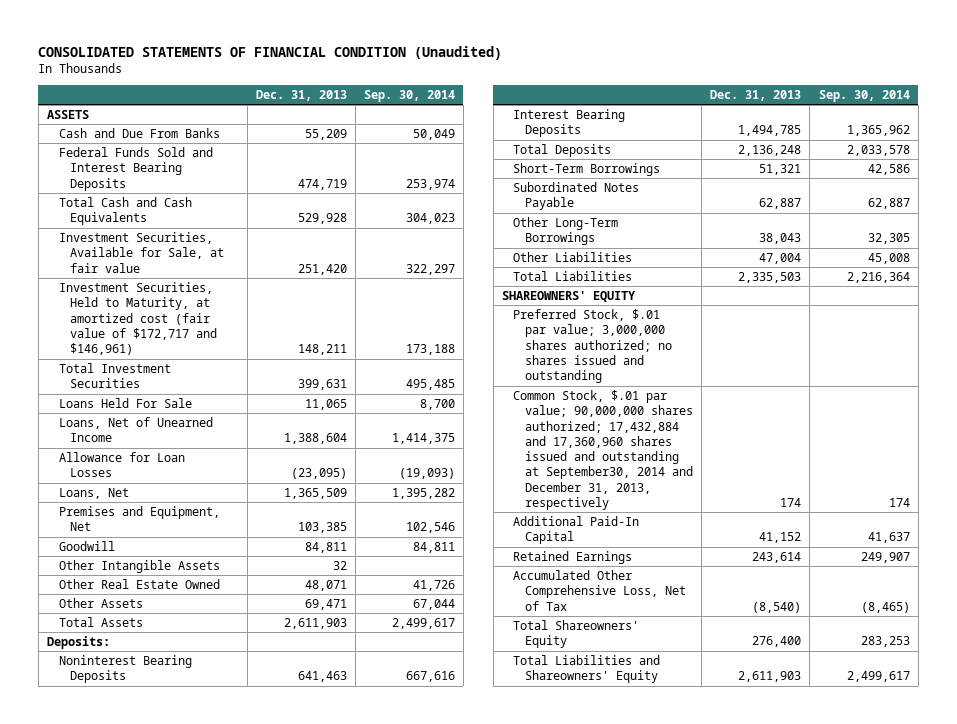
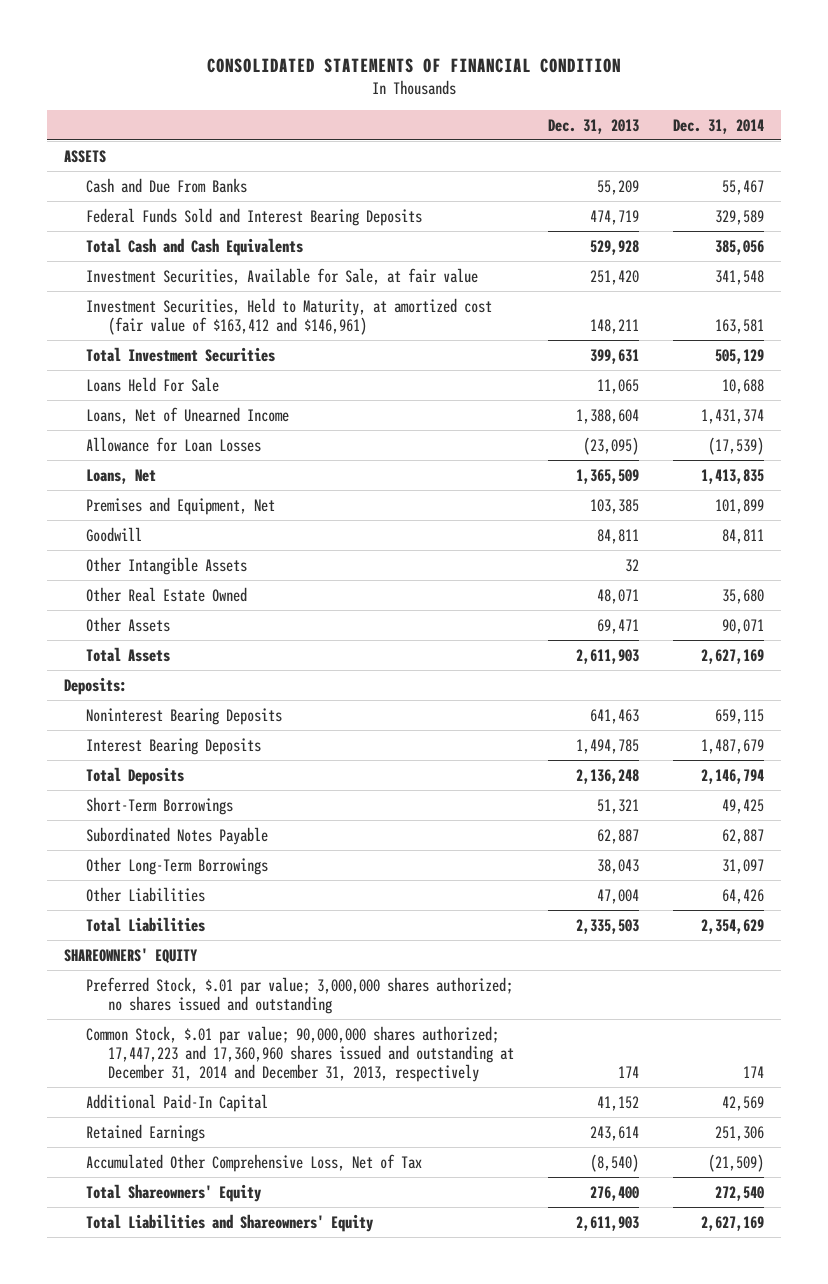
[38,45,503,60] CONSOLIDATED STATEMENTS OF FINANCIAL CONDITION (Unaudited) -> [206,57,621,73] CONSOLIDATED STATEMENTS OF FINANCIAL CONDITION
[363,89,455,102] Sep. 30, 2014 -> none
none -> [672,118,764,134] Dec. 31, 2014
[58,281,218,356] Investment Securities, Held to Maturity, at amortized cost (fair value of $172,717 and $146,961) -> [85,297,492,335] Investment Securities, Held to Maturity, at amortized cost (fair value of $163,412 and $146,961)
[513,389,694,511] Common Stock, $.01 par value; 90,000,000 shares authorized; 17,432,884 and 17,360,960 shares issued and outstanding at September30, 2014 and December 31, 2013, respectively -> [85,1025,514,1083] Common Stock, $.01 par value; 90,000,000 shares authorized; 17,447,223 and 17,360,960 shares issued and outstanding at December 31, 2014 and December 31, 2013, respectively

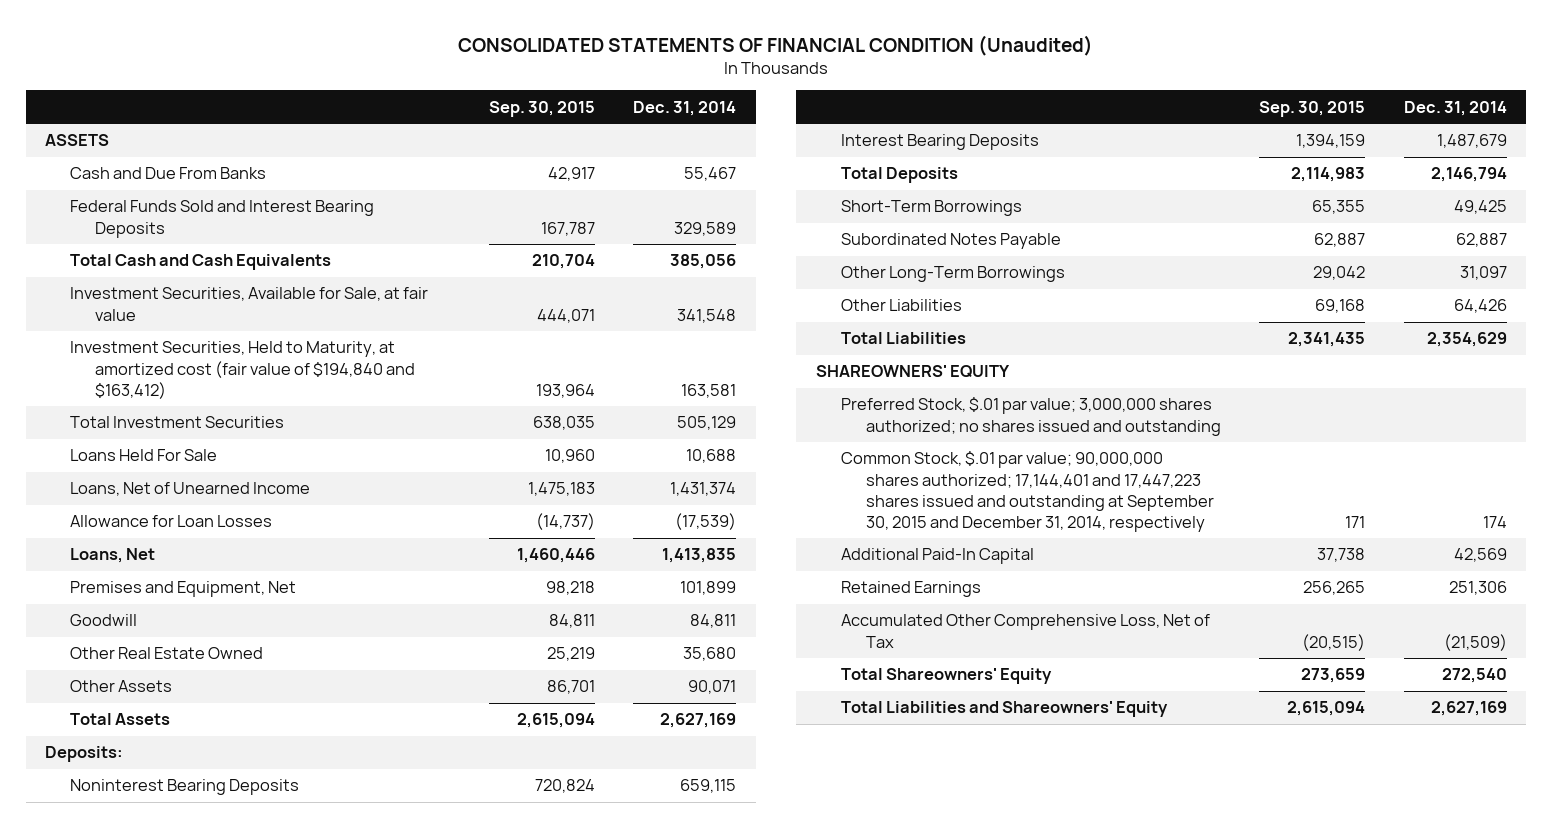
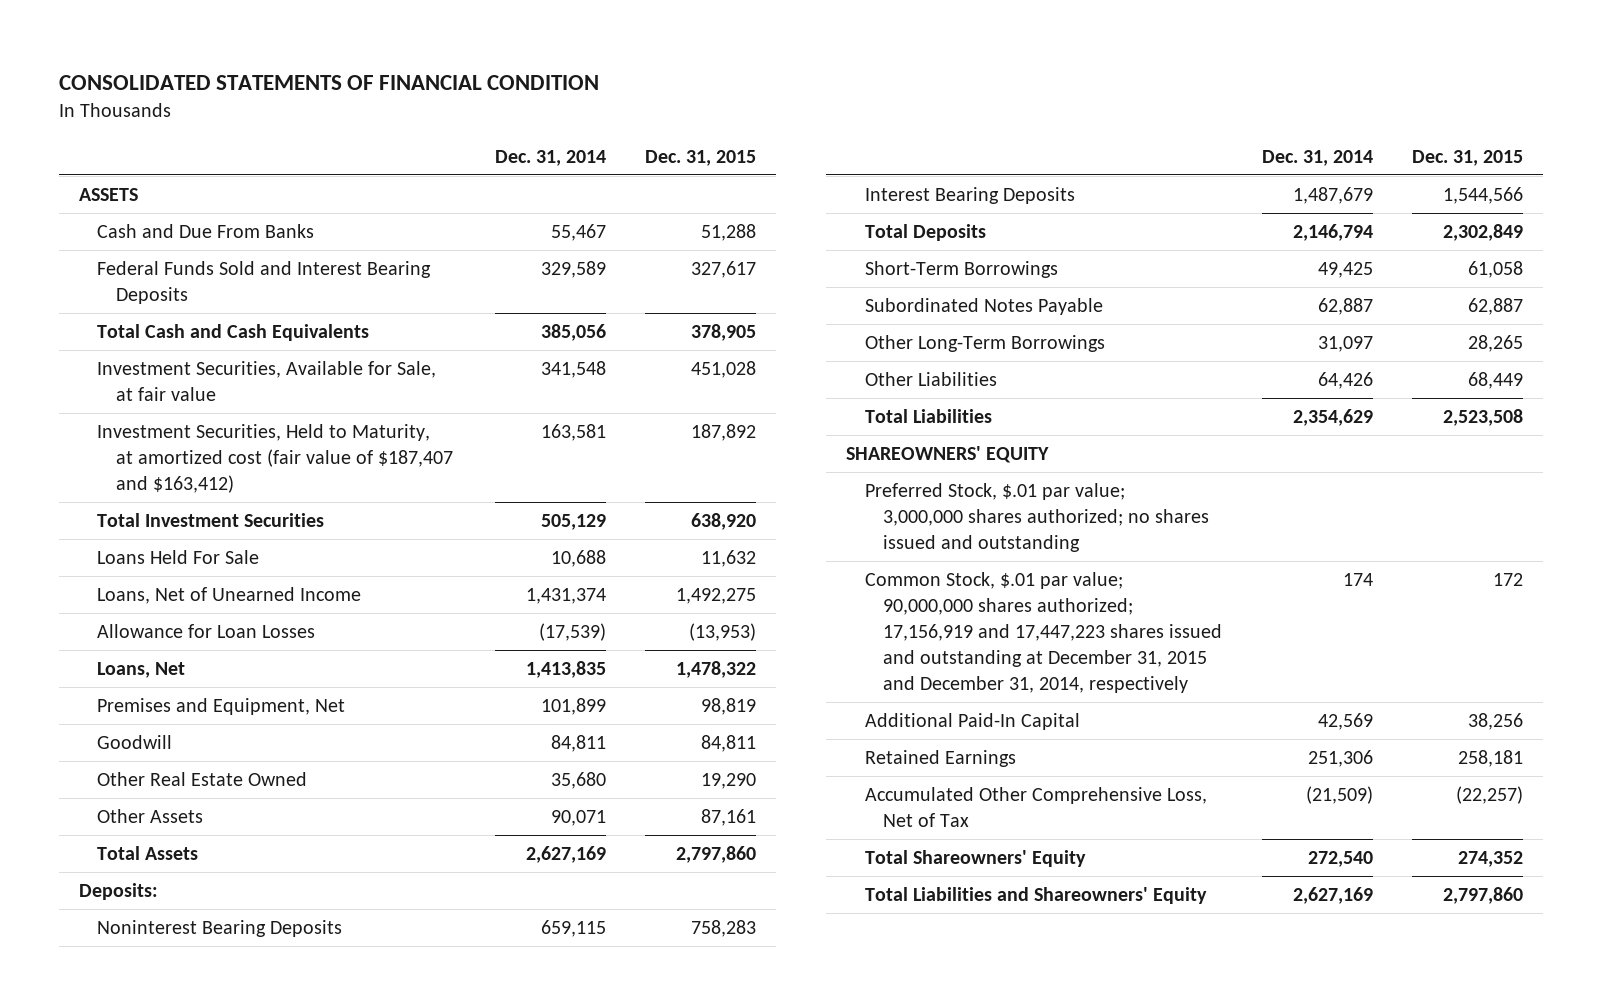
[458,34,1094,56] CONSOLIDATED STATEMENTS OF FINANCIAL CONDITION (Unaudited) -> [59,75,600,91] CONSOLIDATED STATEMENTS OF FINANCIAL CONDITION
[488,100,595,117] Sep. 30, 2015 -> none
none -> [645,149,757,166] Dec. 31, 2015
[70,341,416,399] Investment Securities, Held to Maturity, at amortized cost (fair value of $194,840 and $163,412) -> [97,424,453,494] Investment Securities, Held to Maturity, at amortized cost (fair value of $187,407 and $163,412)
[840,451,1214,532] Common Stock, $.01 par value; 90,000,000 shares authorized; 17,144,401 and 17,447,223 shares issued and outstanding at September 30, 2015 and December 31, 2014, respectively -> [864,572,1223,694] Common Stock, $.01 par value; 90,000,000 shares authorized; 17,156,919 and 17,447,223 shares issued and outstanding at December 31, 2015 and December 31, 2014, respectively

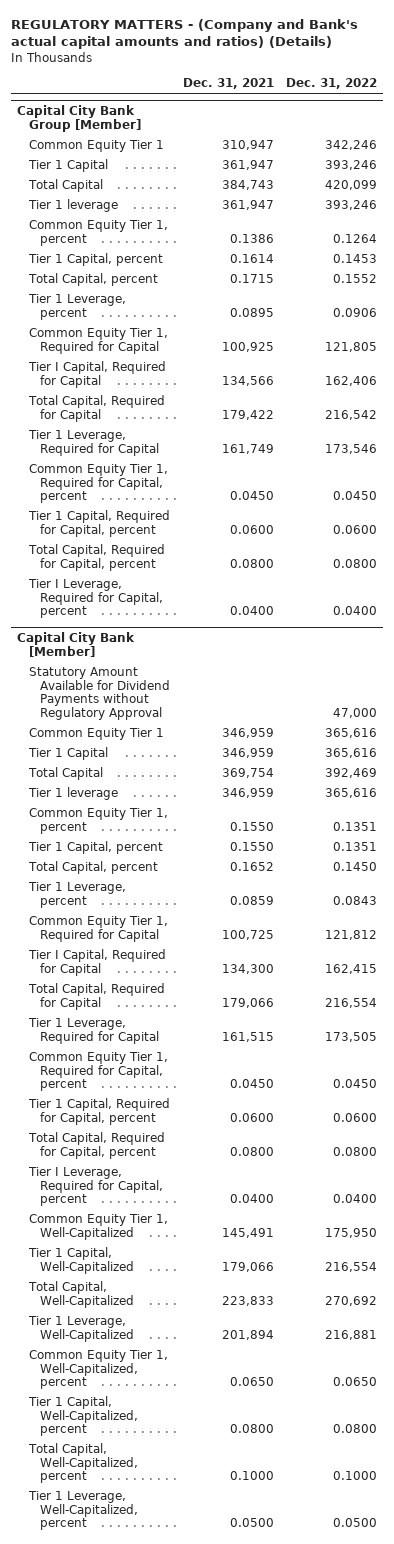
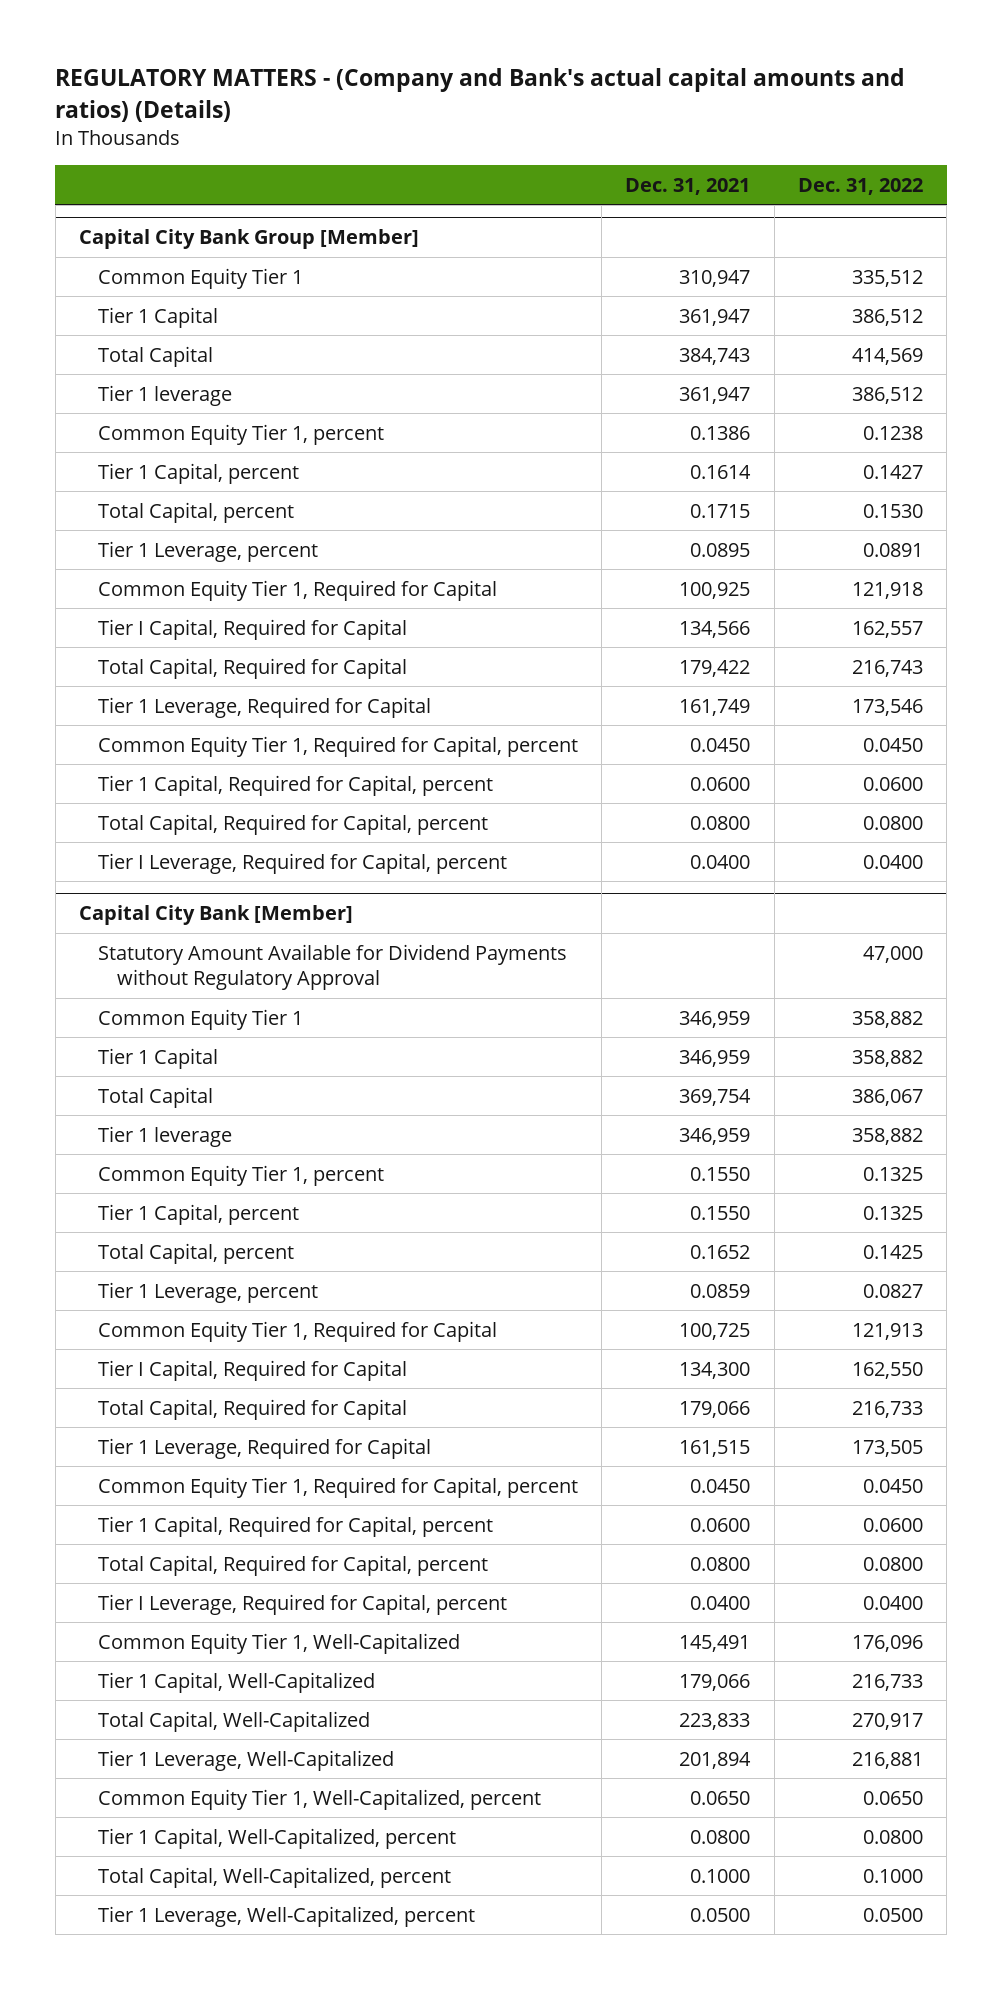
[325,140,378,151] 342,246 -> [851,269,923,287] 335,512
[325,160,378,171] 393,246 -> [851,308,923,326] 386,512
[325,180,378,191] 420,099 -> [851,347,923,365] 414,569
[325,200,378,211] 393,246 -> [851,386,923,404] 386,512
[333,233,378,243] 0.1264 -> [862,425,923,440] 0.1238
[333,254,378,264] 0.1453 -> [862,464,923,479] 0.1427
[333,274,378,284] 0.1552 -> [862,503,923,518] 0.1530
[333,307,378,317] 0.0906 -> [862,542,923,557] 0.0891
[325,341,378,352] 121,805 -> [851,581,923,599] 121,918
[325,375,378,386] 162,406 -> [851,620,923,638] 162,557
[325,409,378,420] 216,542 -> [851,659,923,677] 216,743
[325,728,378,739] 365,616 -> [851,1010,923,1028] 358,882
[325,748,378,759] 365,616 -> [851,1049,923,1067] 358,882
[325,768,378,779] 392,469 -> [851,1088,923,1106] 386,067
[325,788,378,799] 365,616 -> [851,1127,923,1145] 358,882
[333,821,378,831] 0.1351 -> [862,1166,923,1181] 0.1325
[333,842,378,852] 0.1351 -> [862,1205,923,1220] 0.1325
[333,862,378,872] 0.1450 -> [862,1244,923,1259] 0.1425
[333,895,378,905] 0.0843 -> [862,1283,923,1298] 0.0827
[325,929,378,940] 121,812 -> [851,1322,923,1340] 121,913
[325,963,378,974] 162,415 -> [851,1361,923,1379] 162,550
[325,997,378,1008] 216,554 -> [851,1400,923,1418] 216,733
[325,1227,378,1238] 175,950 -> [851,1634,923,1652] 176,096
[325,1261,378,1272] 216,554 -> [851,1673,923,1691] 216,733
[325,1295,378,1306] 270,692 -> [851,1712,923,1730] 270,917

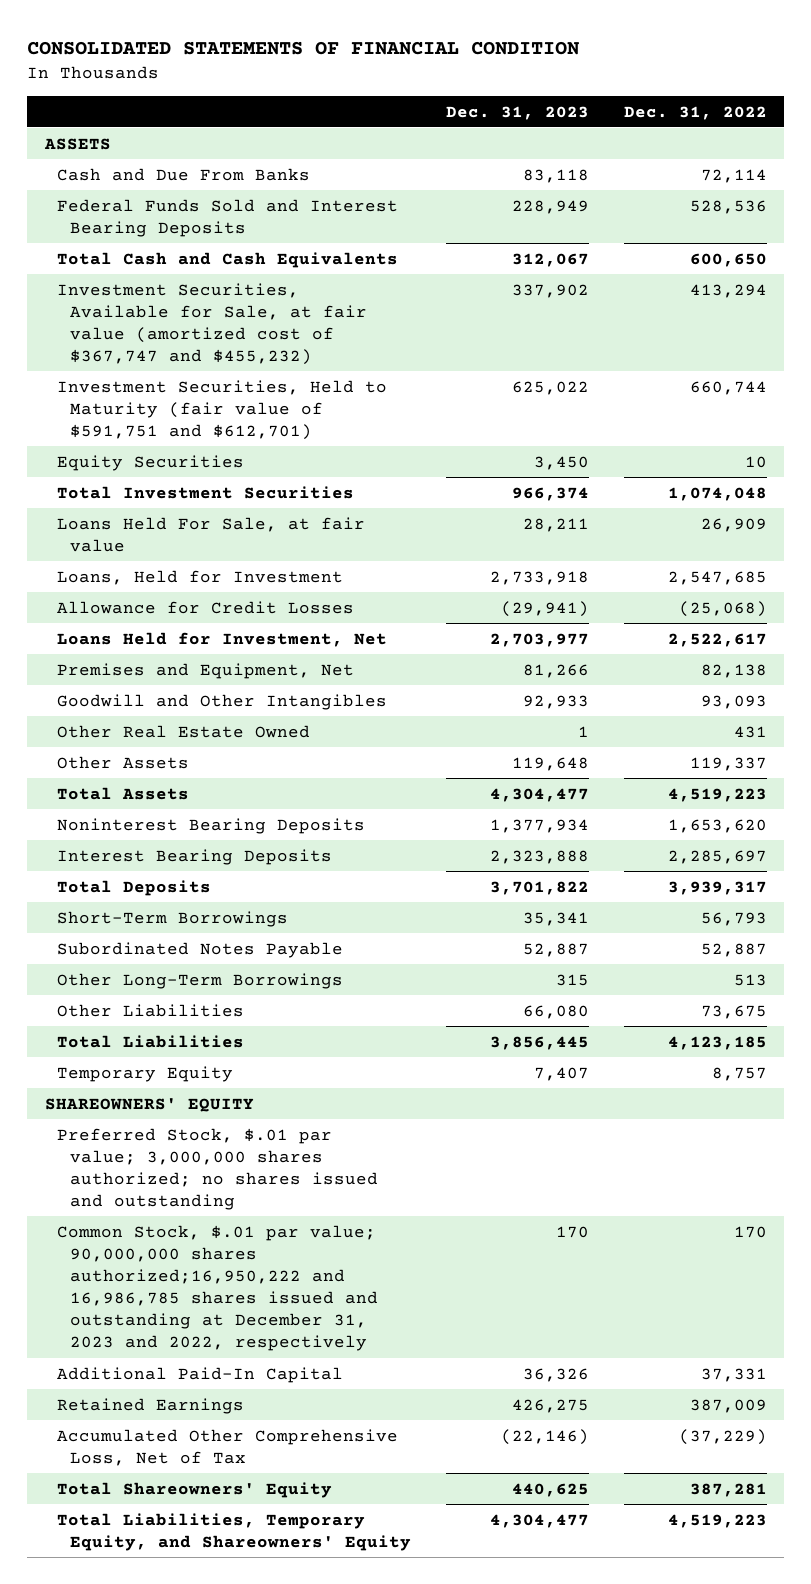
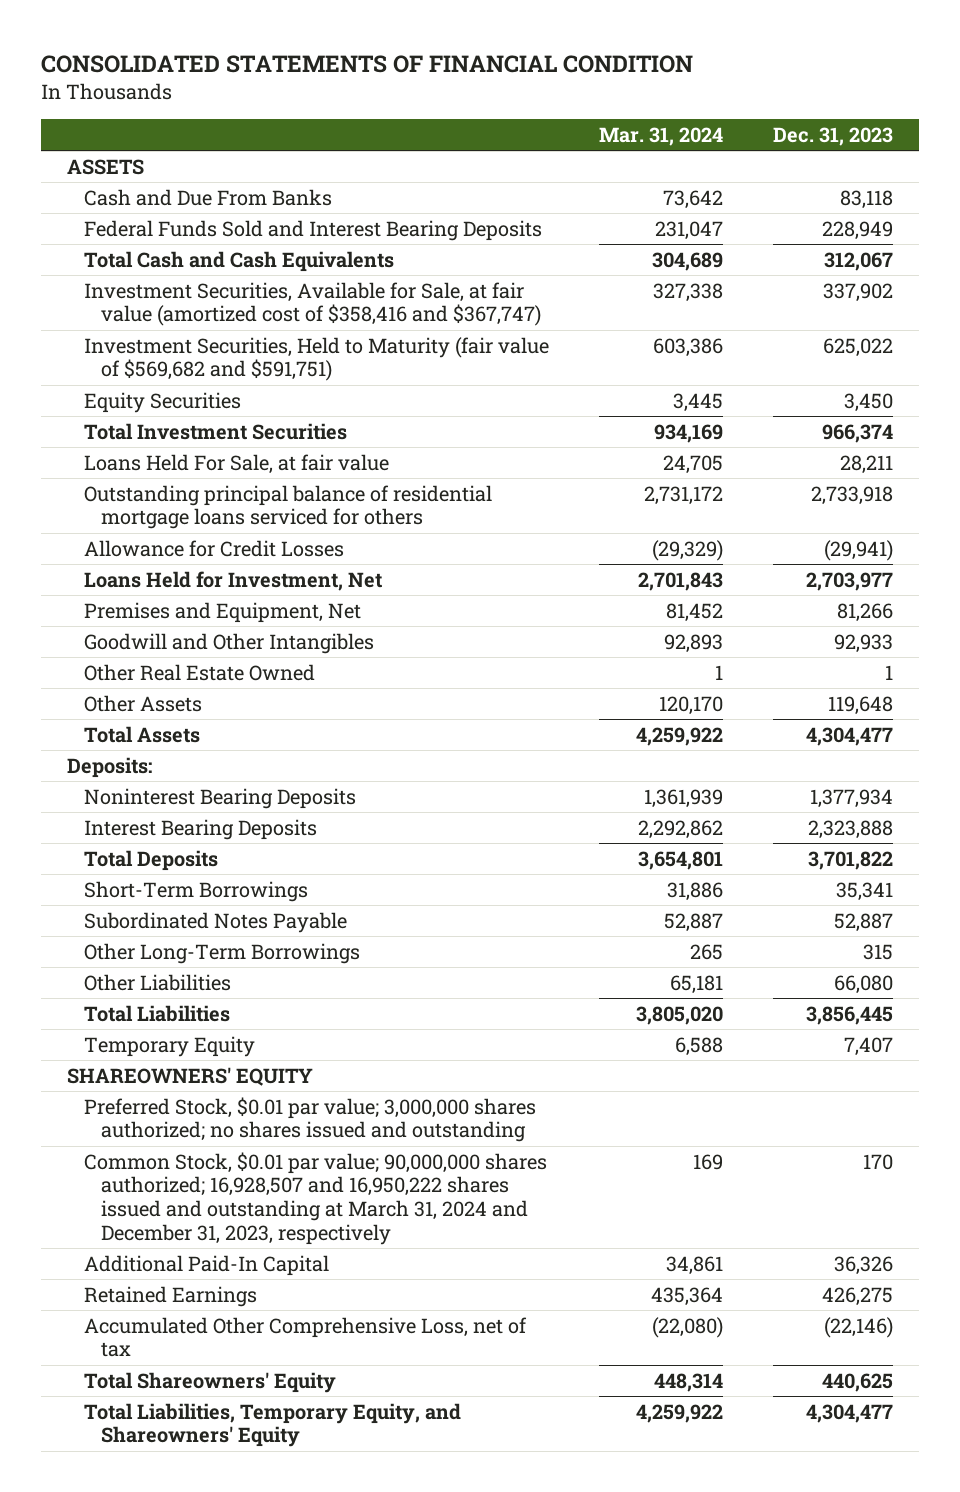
[623,105,767,120] Dec. 31, 2022 -> none
none -> [598,126,723,146] Mar. 31, 2024
[57,282,367,365] Investment Securities, Available for Sale, at fair value (amortized cost of $367,747 and $455,232) -> [83,281,541,327] Investment Securities, Available for Sale, at fair value (amortized cost of $358,416 and $367,747)
[57,379,388,440] Investment Securities, Held to Maturity (fair value of $591,751 and $612,701) -> [83,336,549,382] Investment Securities, Held to Maturity (fair value of $569,682 and $591,751)
[57,569,344,585] Loans, Held for Investment -> [83,484,492,530] Outstanding principal balance of residential mortgage loans serviced for others
none -> [66,756,152,778] Deposits:
[57,1127,378,1210] Preferred Stock, $.01 par value; 3,000,000 shares authorized; no shares issued and outstanding -> [83,1096,536,1143] Preferred Stock, $0.01 par value; 3,000,000 shares authorized; no shares issued and outstanding
[57,1224,378,1352] Common Stock, $.01 par value; 90,000,000 shares authorized;16,950,222 and 16,986,785 shares issued and outstanding at December 31, 2023 and 2022, respectively -> [83,1151,547,1245] Common Stock, $0.01 par value; 90,000,000 shares authorized; 16,928,507 and 16,950,222 shares issued and outstanding at March 31, 2024 and December 31, 2023, respectively
[57,1428,399,1466] Accumulated Other Comprehensive Loss, Net of Tax -> [83,1316,527,1358] Accumulated Other Comprehensive Loss, net of tax

